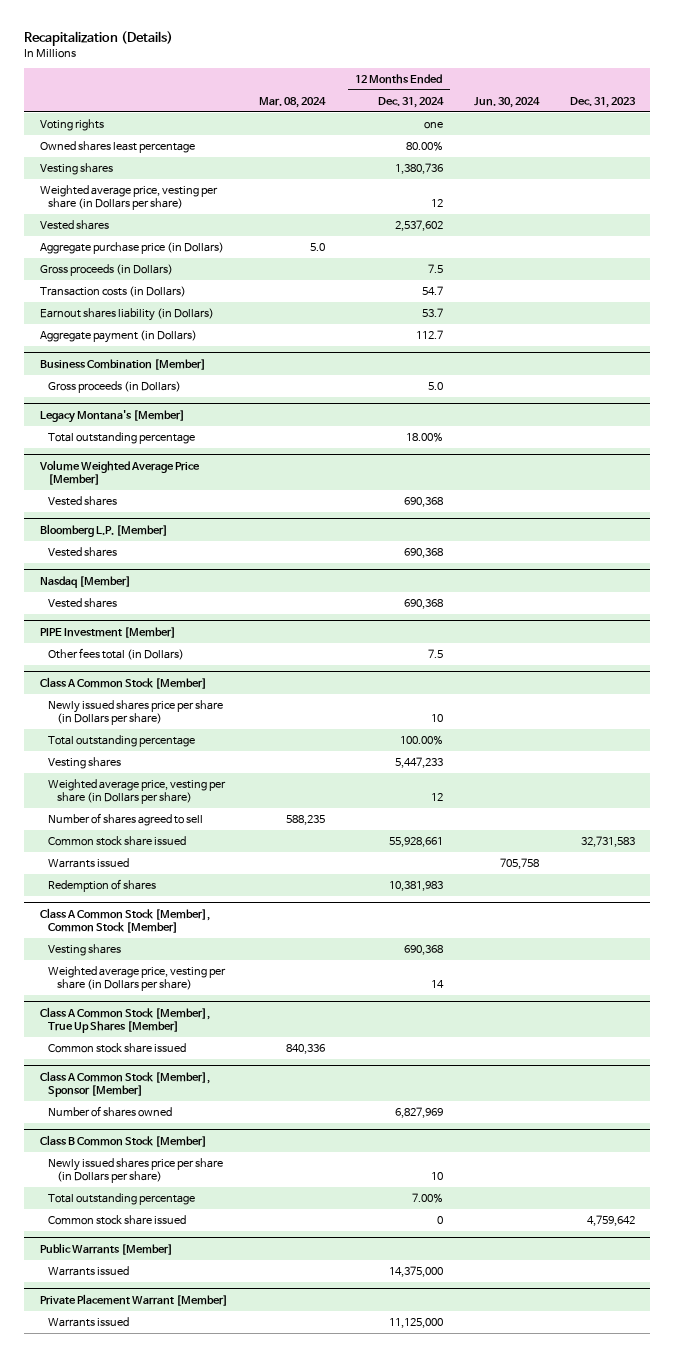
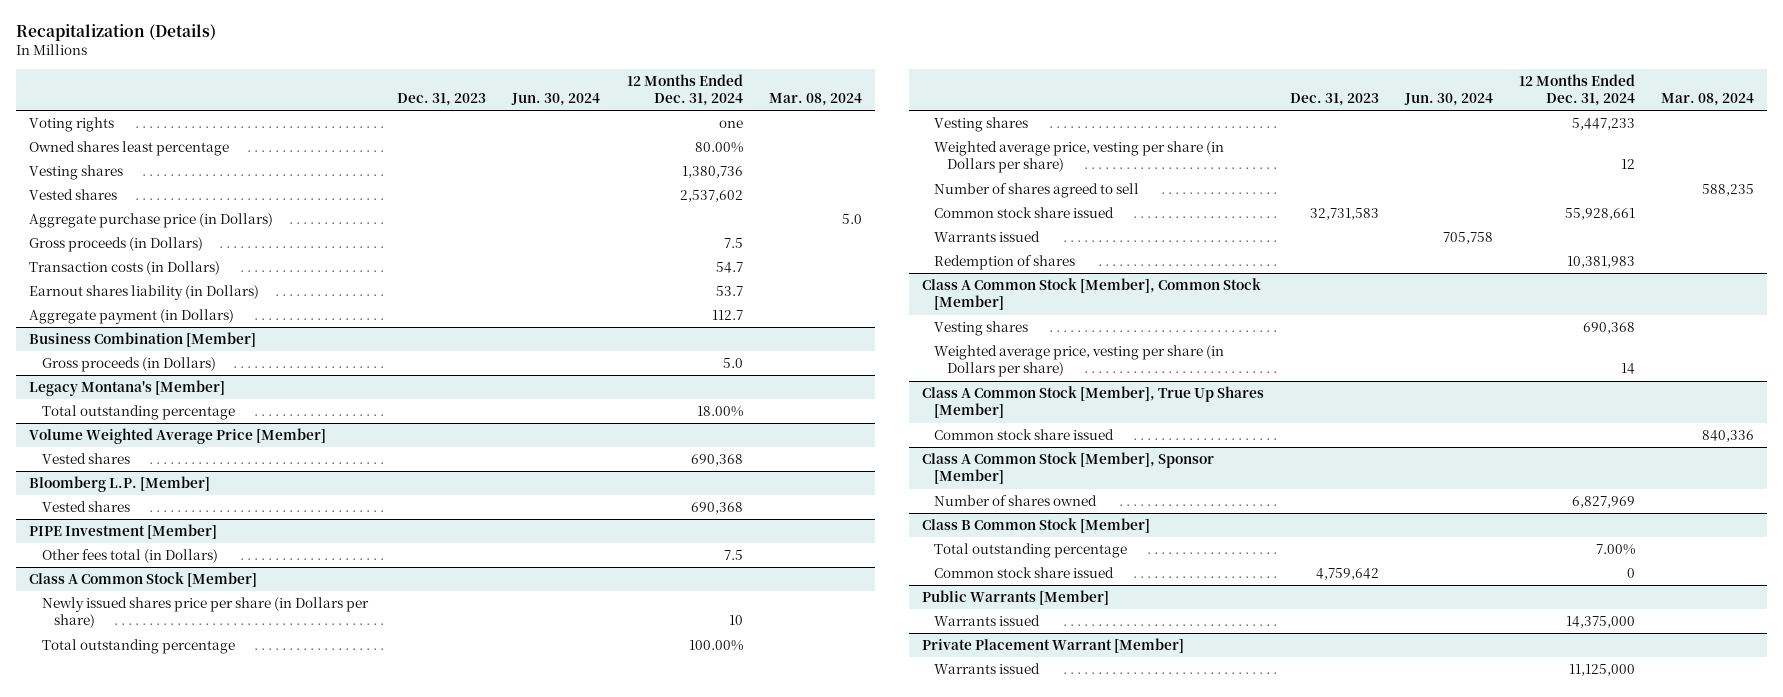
[39,184,218,211] Weighted average price, vesting per share (in Dollars per share) -> none
[39,575,131,588] Nasdaq [Member] -> none
[48,597,118,608] Vested shares -> none
[48,1157,224,1184] Newly issued shares price per share (in Dollars per share) -> none

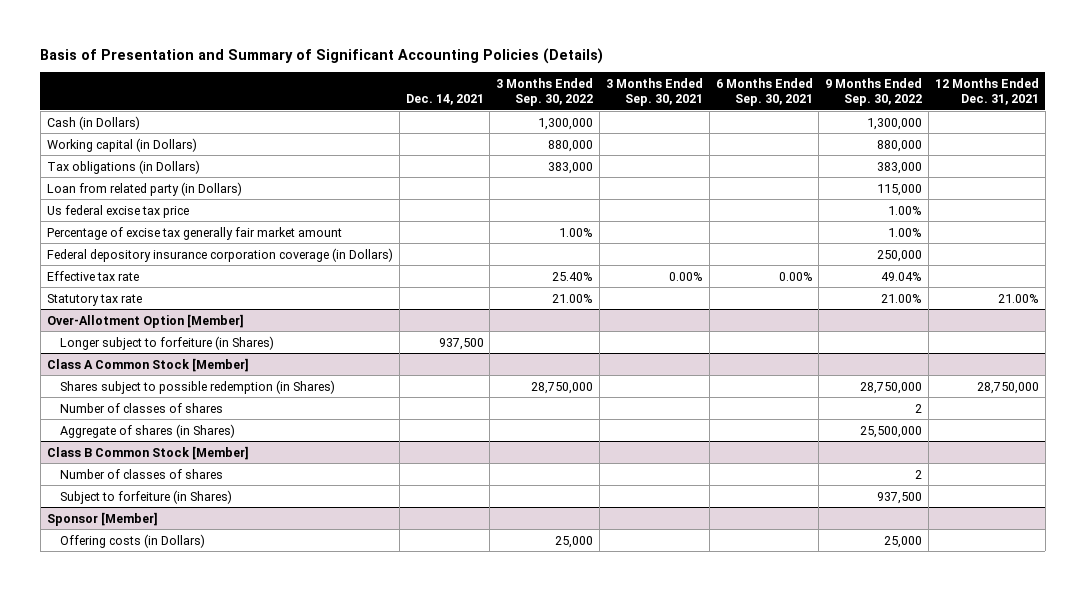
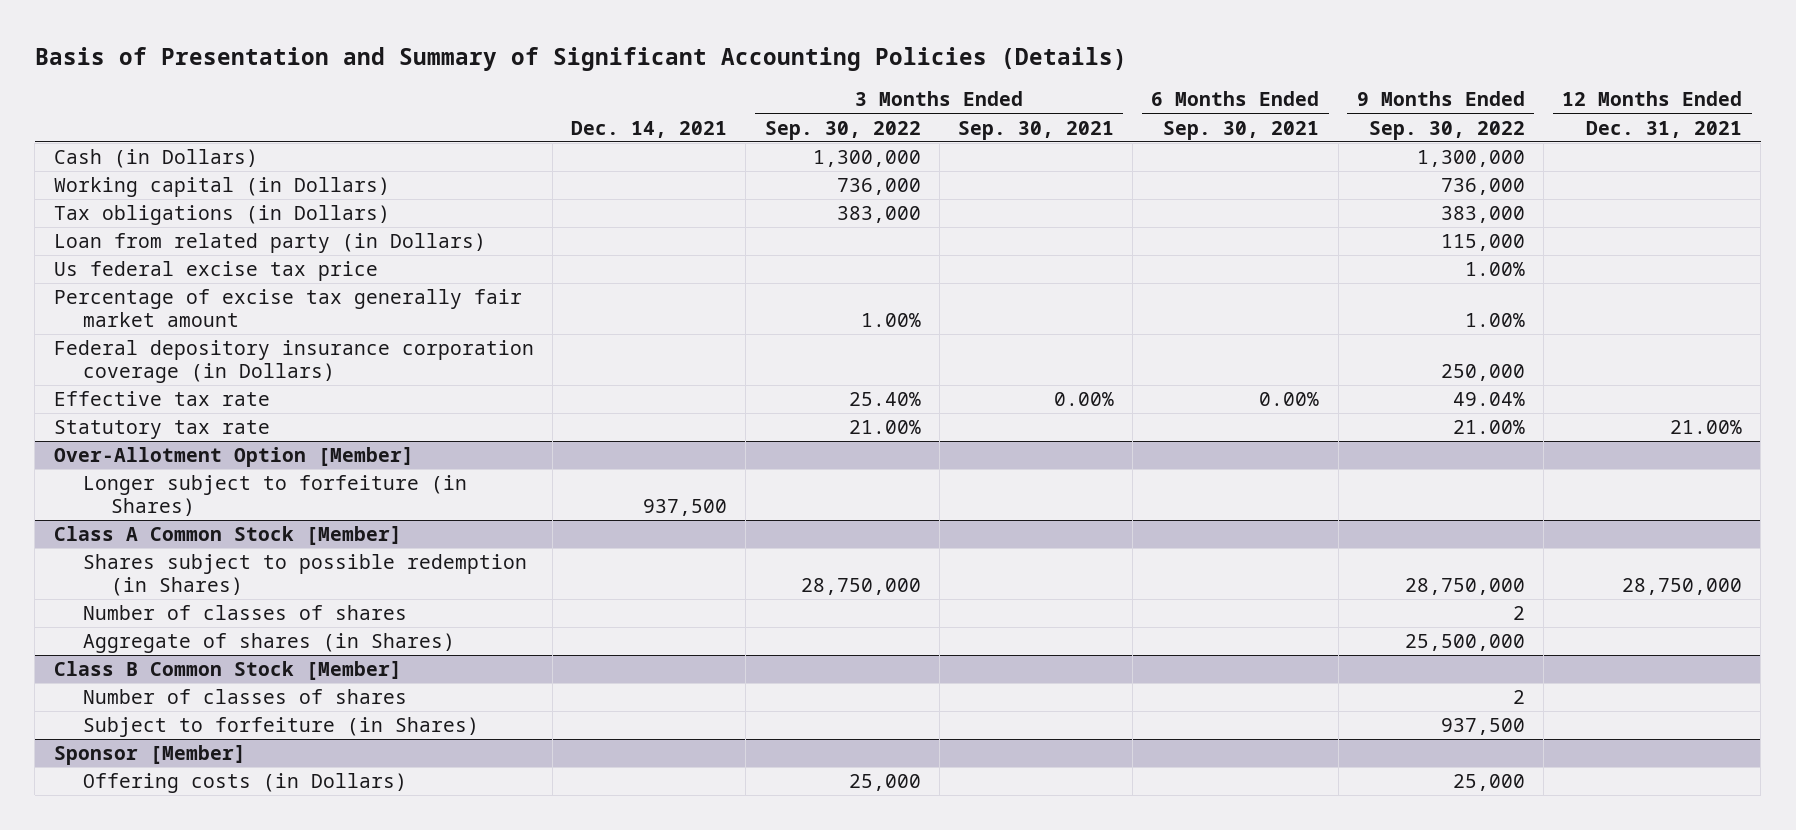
[548,139,594,152] 880,000 -> [836,178,921,196] 736,000
[877,139,923,152] 880,000 -> [1440,178,1525,196] 736,000

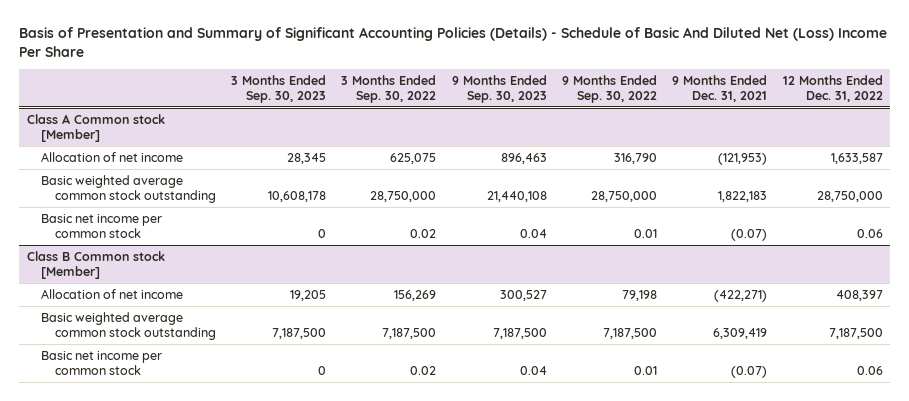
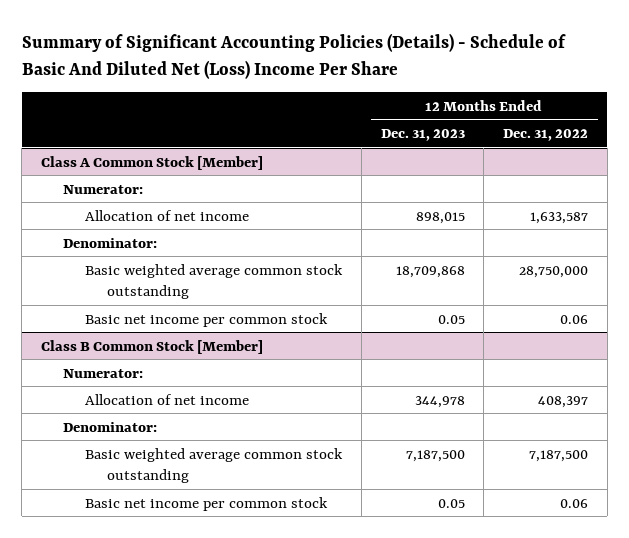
[18,26,887,57] Basis of Presentation and Summary of Significant Accounting Policies (Details) - Schedule of Basic And Diluted Net (Loss) Income Per Share -> [21,33,566,80] Summary of Significant Accounting Policies (Details) - Schedule of Basic And Diluted Net (Loss) Income Per Share
[231,74,327,103] 3 Months Ended Sep. 30, 2023 -> none
[341,74,437,103] 3 Months Ended Sep. 30, 2022 -> none
[451,74,547,103] 9 Months Ended Sep. 30, 2023 -> none
[562,74,658,103] 9 Months Ended Sep. 30, 2022 -> none
[672,74,768,102] 9 Months Ended Dec. 31, 2021 -> none
none -> [380,129,465,142] Dec. 31, 2023
[26,113,165,142] Class A Common stock [Member] -> [40,155,263,170] Class A Common Stock [Member]
none -> [63,184,144,194] Numerator:
none -> [63,237,158,248] Denominator:
[26,250,165,279] Class B Common stock [Member] -> [40,339,263,354] Class B Common Stock [Member]
none -> [63,368,144,378] Numerator:
none -> [63,421,158,432] Denominator:

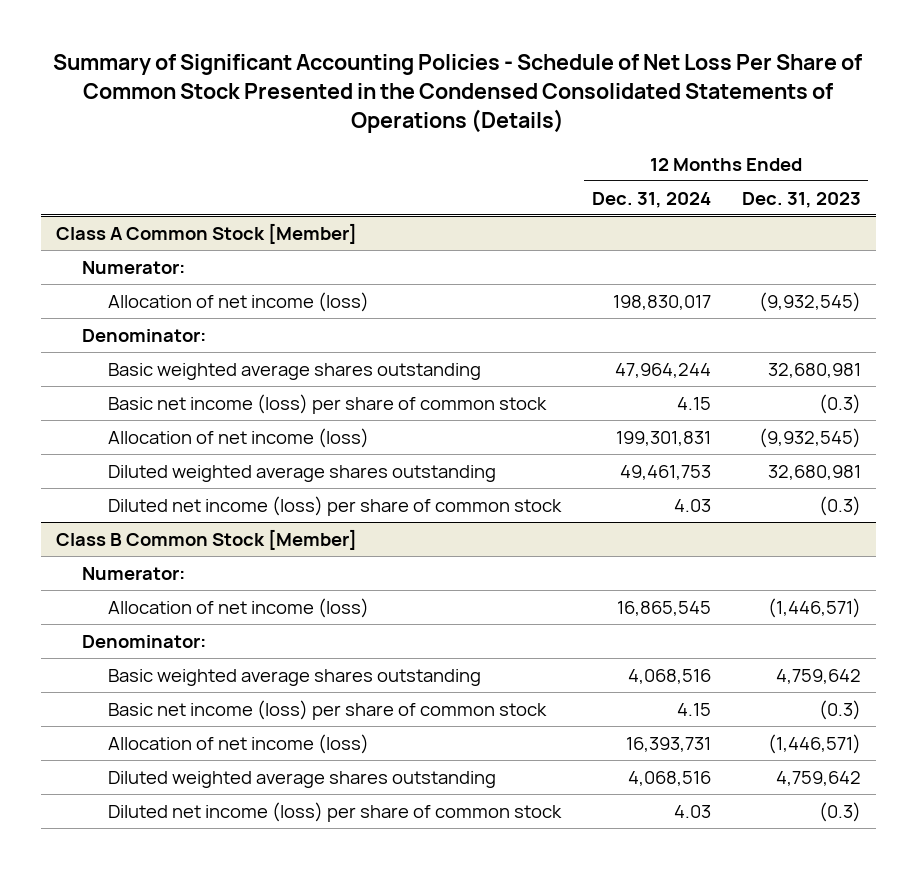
[21,33,566,80] Summary of Significant Accounting Policies (Details) - Schedule of Basic And Diluted Net (Loss) Income Per Share -> [53,53,863,133] Summary of Significant Accounting Policies - Schedule of Net Loss Per Share of Common Stock Presented in the Condensed Consolidated Statements of Operations (Details)
[503,129,589,142] Dec. 31, 2022 -> none
none -> [591,191,711,208] Dec. 31, 2024
[85,209,250,221] Allocation of net income -> [108,291,370,312] Allocation of net income (loss)
[415,211,465,224] 898,015 -> [758,291,861,312] (9,932,545)
[85,263,344,299] Basic weighted average common stock outstanding -> [108,362,482,380] Basic weighted average shares outstanding
[395,265,465,278] 18,709,868 -> [767,362,861,378] 32,680,981
[85,312,329,327] Basic net income per common stock -> [108,393,548,414] Basic net income (loss) per share of common stock
[437,314,465,324] 0.05 -> [818,393,861,414] (0.3)
none -> [108,427,370,448] Allocation of net income (loss)
none -> [108,464,497,482] Diluted weighted average shares outstanding
none -> [108,495,563,516] Diluted net income (loss) per share of common stock
[85,393,250,405] Allocation of net income -> [108,597,370,618] Allocation of net income (loss)
[414,395,465,408] 344,978 -> [767,597,861,618] (1,446,571)
[85,447,344,483] Basic weighted average common stock outstanding -> [108,668,482,686] Basic weighted average shares outstanding
[405,449,465,462] 7,187,500 -> [775,668,861,684] 4,759,642
[85,496,329,511] Basic net income per common stock -> [108,699,548,720] Basic net income (loss) per share of common stock
[437,498,465,508] 0.05 -> [818,699,861,720] (0.3)
none -> [108,733,370,754] Allocation of net income (loss)
none -> [108,770,497,788] Diluted weighted average shares outstanding
none -> [108,801,563,822] Diluted net income (loss) per share of common stock

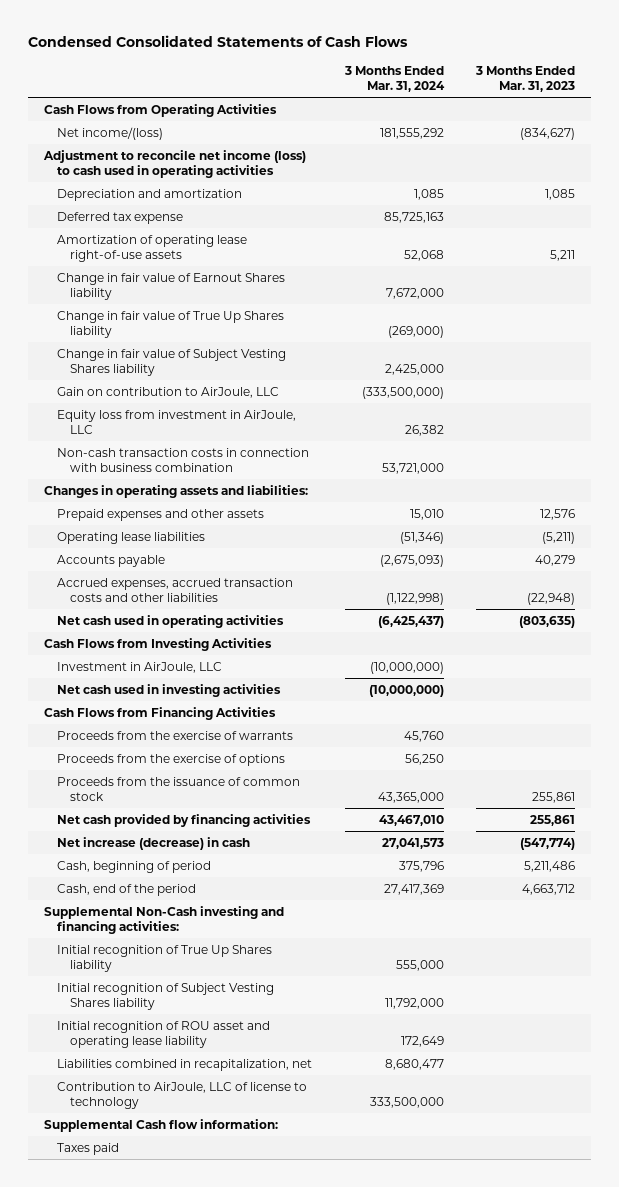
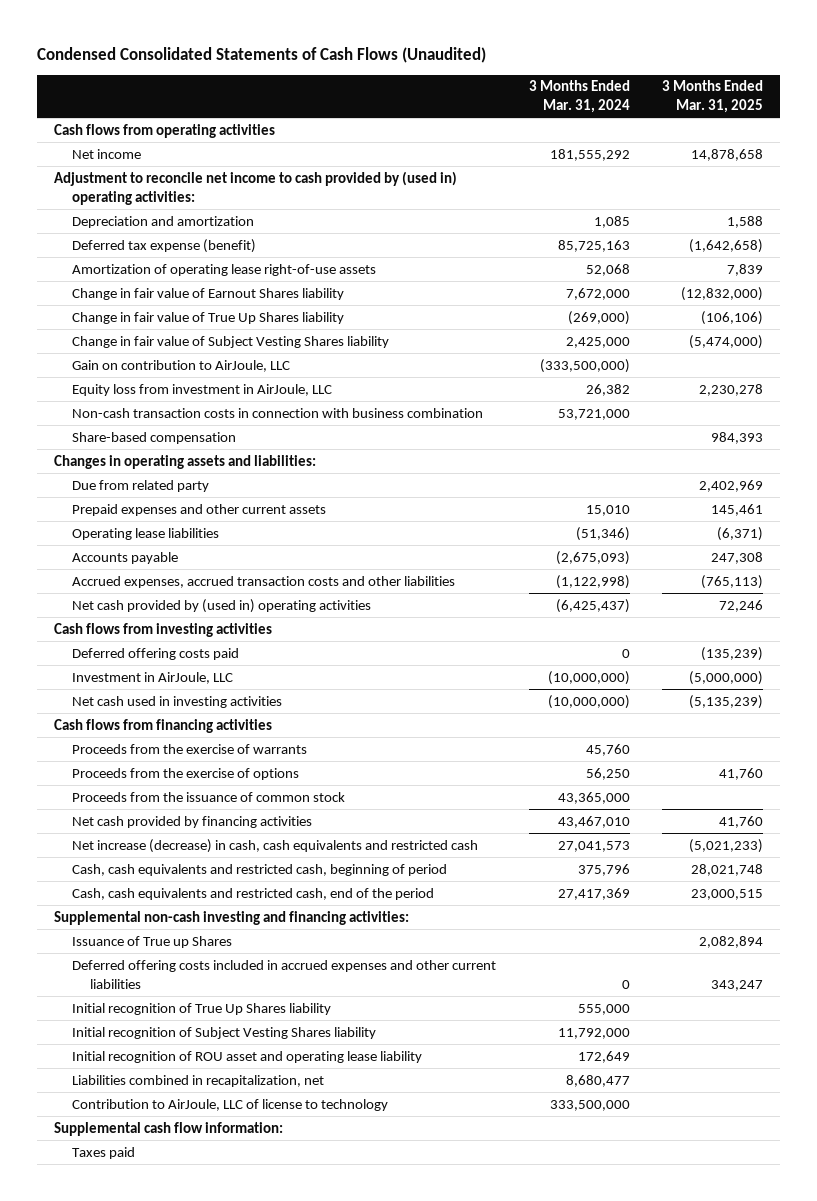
[28,34,409,47] Condensed Consolidated Statements of Cash Flows -> [37,47,487,64] Condensed Consolidated Statements of Cash Flows (Unaudited)
[474,65,575,93] 3 Months Ended Mar. 31, 2023 -> none
none -> [662,80,764,114] 3 Months Ended Mar. 31, 2025
[44,103,278,117] Cash Flows from Operating Activities -> [53,123,275,138] Cash flows from operating activities
[57,126,164,140] Net income/(loss) -> [71,148,141,159] Net income
[43,149,307,179] Adjustment to reconcile net income (loss) to cash used in operating activities -> [53,170,457,205] Adjustment to reconcile net income to cash provided by (used in) operating activities:
[57,211,184,224] Deferred tax expense -> [71,238,256,253] Deferred tax expense (benefit)
none -> [71,431,236,444] Share-based compensation
none -> [71,479,209,492] Due from related party
[57,508,265,521] Prepaid expenses and other assets -> [71,503,326,516] Prepaid expenses and other current assets
[57,614,285,628] Net cash used in operating activities -> [71,598,371,613] Net cash provided by (used in) operating activities
[44,637,273,651] Cash Flows from Investing Activities -> [53,622,272,637] Cash flows from investing activities
none -> [71,647,239,660] Deferred offering costs paid
[44,706,277,720] Cash Flows from Financing Activities -> [53,718,272,733] Cash flows from financing activities
[57,836,251,850] Net increase (decrease) in cash -> [71,838,478,853] Net increase (decrease) in cash, cash equivalents and restricted cash
[57,860,212,873] Cash, beginning of period -> [71,863,447,876] Cash, cash equivalents and restricted cash, beginning of period
[57,883,197,896] Cash, end of the period -> [71,887,434,900] Cash, cash equivalents and restricted cash, end of the period
[44,905,285,935] Supplemental Non-Cash investing and financing activities: -> [53,910,409,925] Supplemental non-cash investing and financing activities:
none -> [71,935,232,948] Issuance of True up Shares
none -> [71,959,496,989] Deferred offering costs included in accrued expenses and other current liabilities
[44,1118,279,1132] Supplemental Cash flow information: -> [53,1121,283,1136] Supplemental cash flow information:

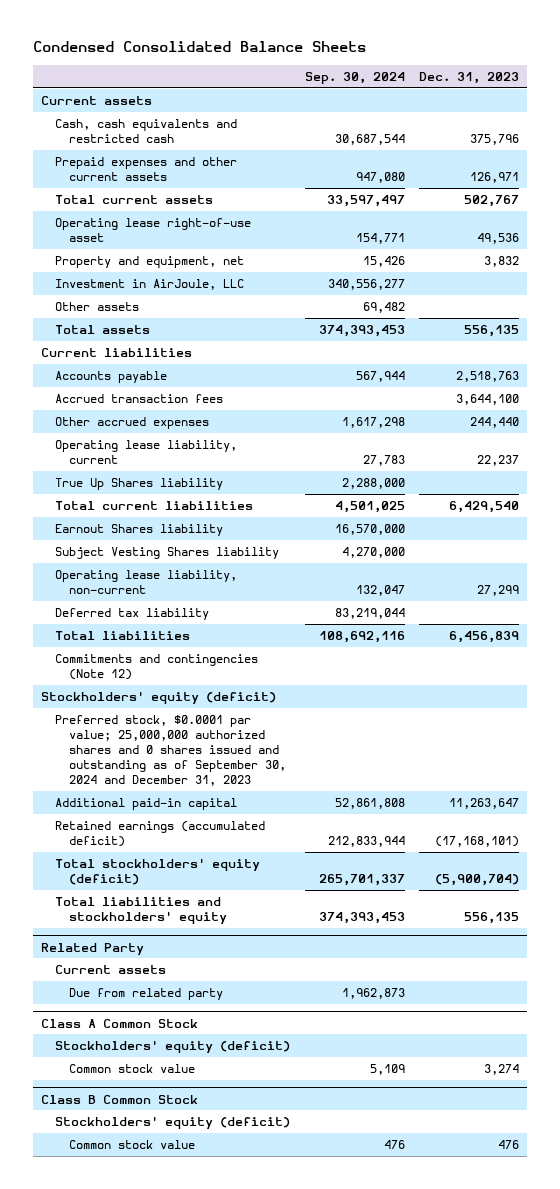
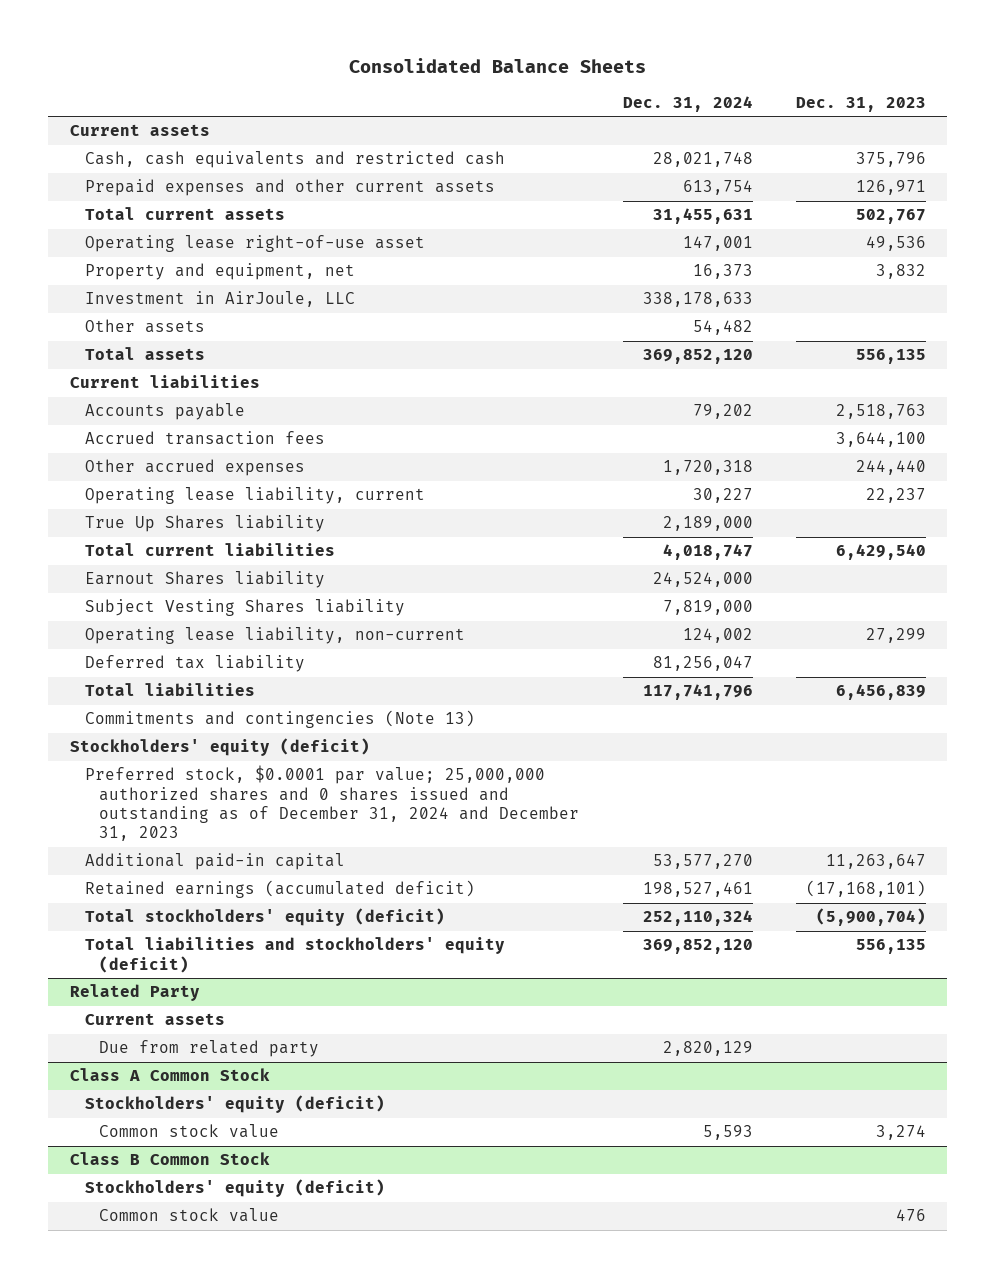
[33,41,367,53] Condensed Consolidated Balance Sheets -> [348,57,646,73] Consolidated Balance Sheets
[304,71,405,84] Sep. 30, 2024 -> none
none -> [622,95,753,112] Dec. 31, 2024
[55,654,259,681] Commitments and contingencies (Note 12) -> [84,710,475,729] Commitments and contingencies (Note 13)
[55,715,287,786] Preferred stock, $0.0001 par value; 25,000,000 authorized shares and 0 shares issued and outstanding as of September 30, 2024 and December 31, 2023 -> [84,765,580,842] Preferred stock, $0.0001 par value; 25,000,000 authorized shares and 0 shares issued and outstanding as of December 31, 2024 and December 31, 2023
[55,897,228,925] Total liabilities and stockholders' equity -> [84,937,505,973] Total liabilities and stockholders' equity (deficit)

